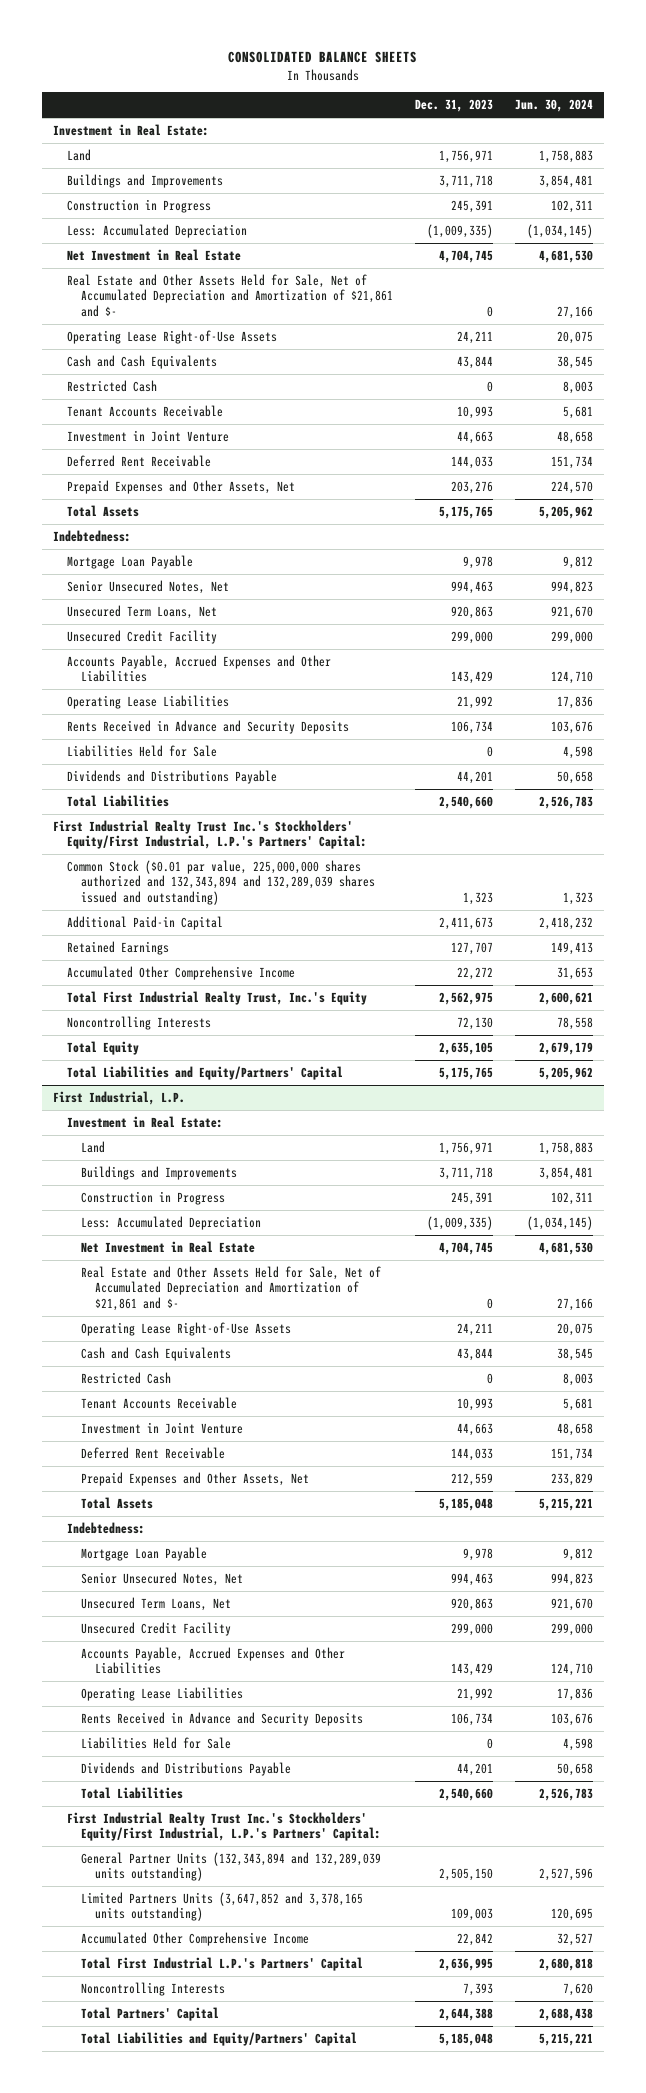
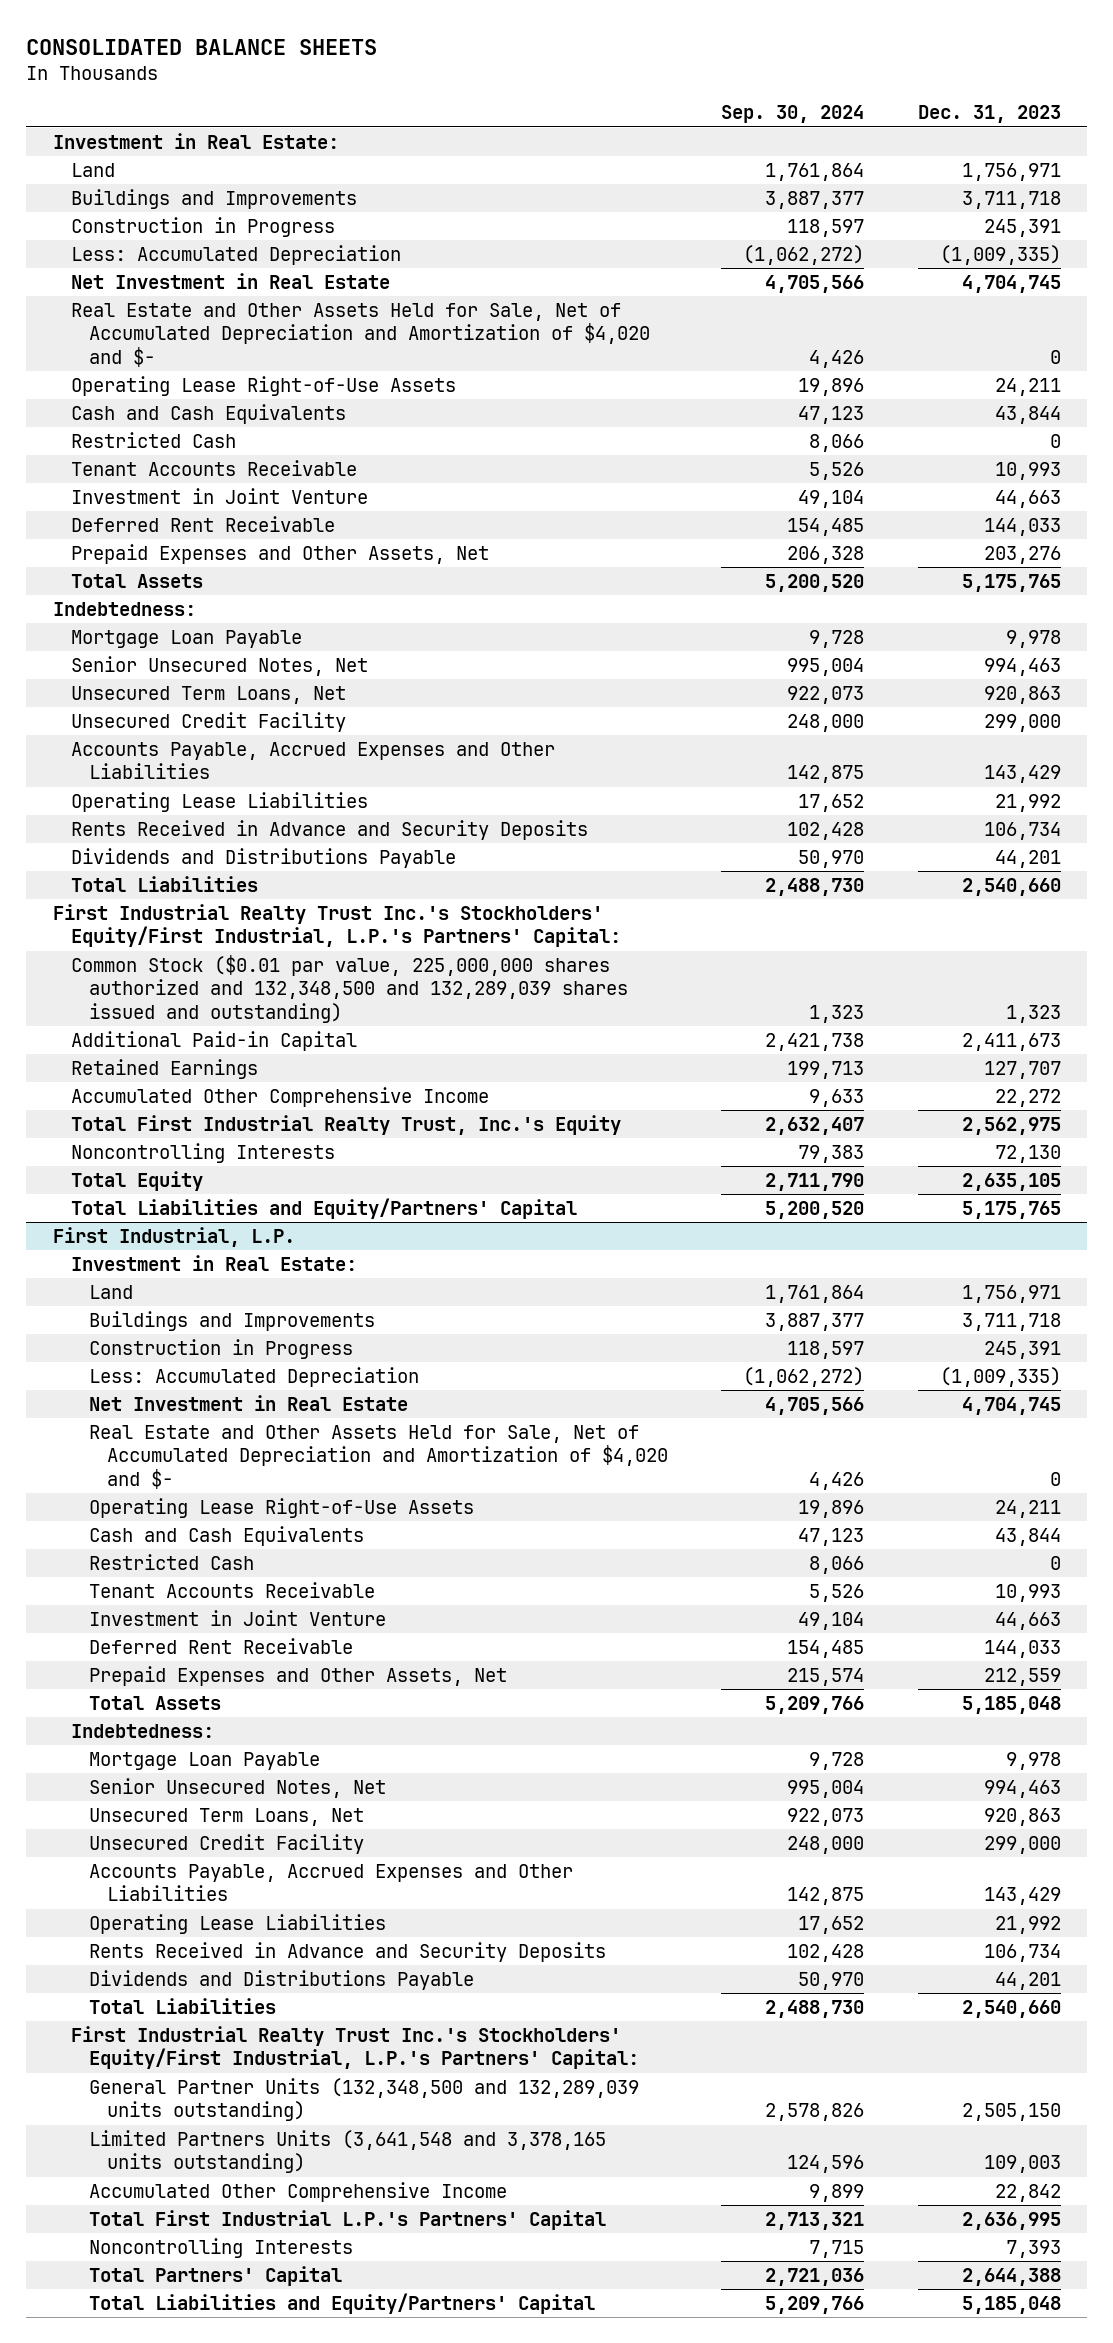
[515,99,594,113] Jun. 30, 2024 -> none
none -> [721,105,865,124] Sep. 30, 2024
[67,273,394,317] Real Estate and Other Assets Held for Sale, Net of Accumulated Depreciation and Amortization of $21,861 and $- -> [70,302,650,367] Real Estate and Other Assets Held for Sale, Net of Accumulated Depreciation and Amortization of $4,020 and $-
[67,744,218,757] Liabilities Held for Sale -> none
[67,859,376,905] Common Stock ($0.01 par value, 225,000,000 shares authorized and 132,343,894 and 132,289,039 shares issued and outstanding) -> [70,954,628,1023] Common Stock ($0.01 par value, 225,000,000 shares authorized and 132,348,500 and 132,289,039 shares issued and outstanding)
[81,1265,382,1311] Real Estate and Other Assets Held for Sale, Net of Accumulated Depreciation and Amortization of $21,861 and $- -> [88,1424,669,1489] Real Estate and Other Assets Held for Sale, Net of Accumulated Depreciation and Amortization of $4,020 and $-
[81,1736,232,1749] Liabilities Held for Sale -> none
[81,1851,382,1882] General Partner Units (132,343,894 and 132,289,039 units outstanding) -> [88,2077,639,2122] General Partner Units (132,348,500 and 132,289,039 units outstanding)
[81,1891,364,1922] Limited Partners Units (3,647,852 and 3,378,165 units outstanding) -> [88,2129,606,2174] Limited Partners Units (3,641,548 and 3,378,165 units outstanding)

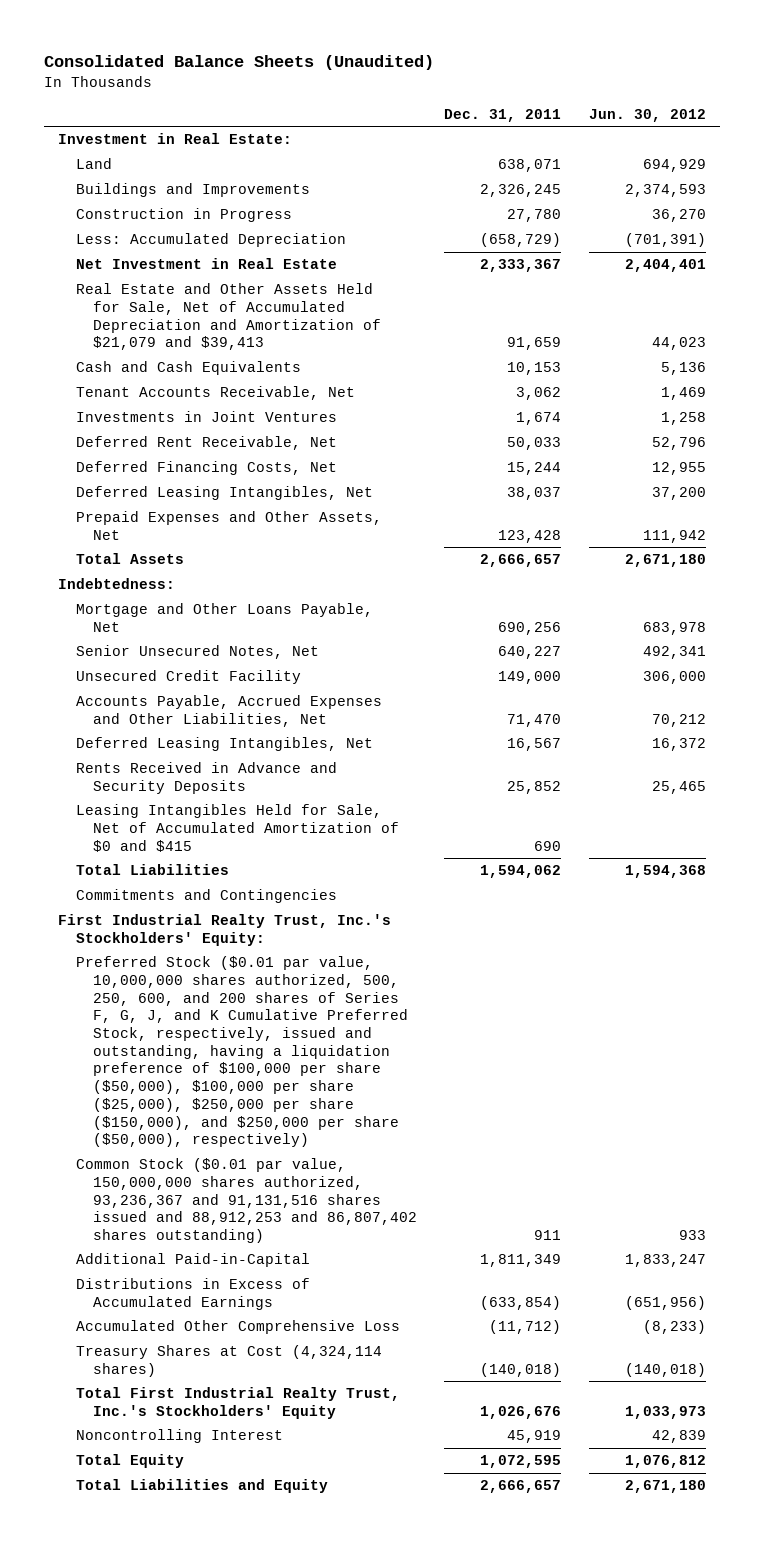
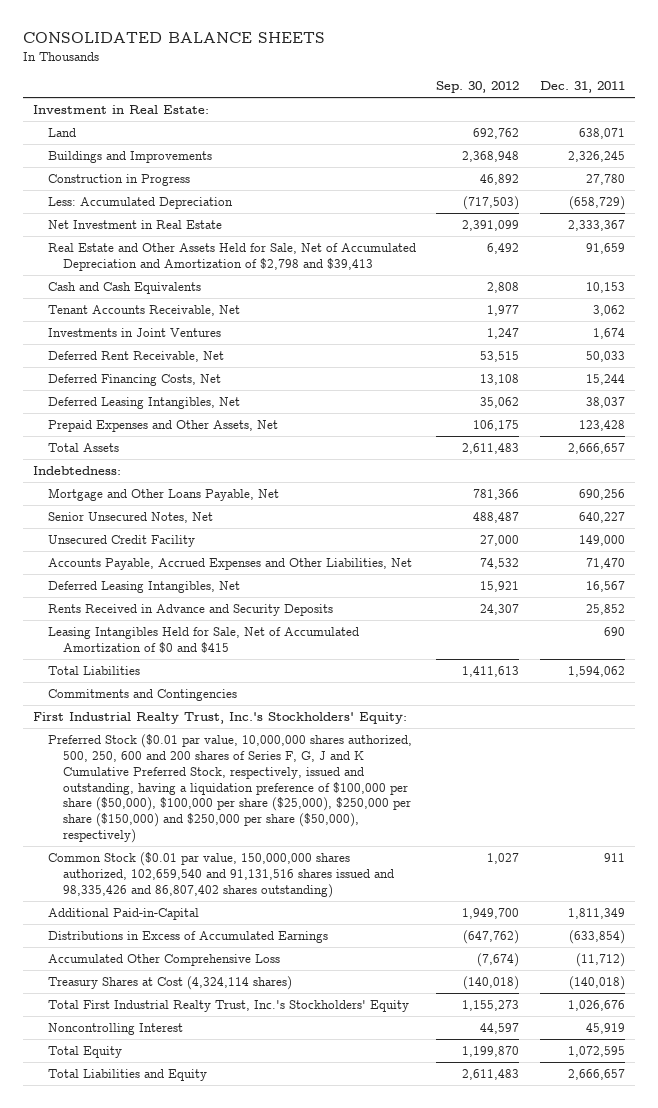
[44,55,435,71] Consolidated Balance Sheets (Unaudited) -> [22,31,325,43] CONSOLIDATED BALANCE SHEETS
[588,108,706,122] Jun. 30, 2012 -> none
none -> [436,80,520,93] Sep. 30, 2012
[75,283,381,351] Real Estate and Other Assets Held for Sale, Net of Accumulated Depreciation and Amortization of $21,079 and $39,413 -> [47,243,416,271] Real Estate and Other Assets Held for Sale, Net of Accumulated Depreciation and Amortization of $2,798 and $39,413
[75,956,408,1148] Preferred Stock ($0.01 par value, 10,000,000 shares authorized, 500, 250, 600, and 200 shares of Series F, G, J, and K Cumulative Preferred Stock, respectively, issued and outstanding, having a liquidation preference of $100,000 per share ($50,000), $100,000 per share ($25,000), $250,000 per share ($150,000), and $250,000 per share ($50,000), respectively) -> [47,734,412,844] Preferred Stock ($0.01 par value, 10,000,000 shares authorized, 500, 250, 600 and 200 shares of Series F, G, J and K Cumulative Preferred Stock, respectively, issued and outstanding, having a liquidation preference of $100,000 per share ($50,000), $100,000 per share ($25,000), $250,000 per share ($150,000) and $250,000 per share ($50,000), respectively)
[75,1158,417,1244] Common Stock ($0.01 par value, 150,000,000 shares authorized, 93,236,367 and 91,131,516 shares issued and 88,912,253 and 86,807,402 shares outstanding) -> [47,852,395,898] Common Stock ($0.01 par value, 150,000,000 shares authorized, 102,659,540 and 91,131,516 shares issued and 98,335,426 and 86,807,402 shares outstanding)

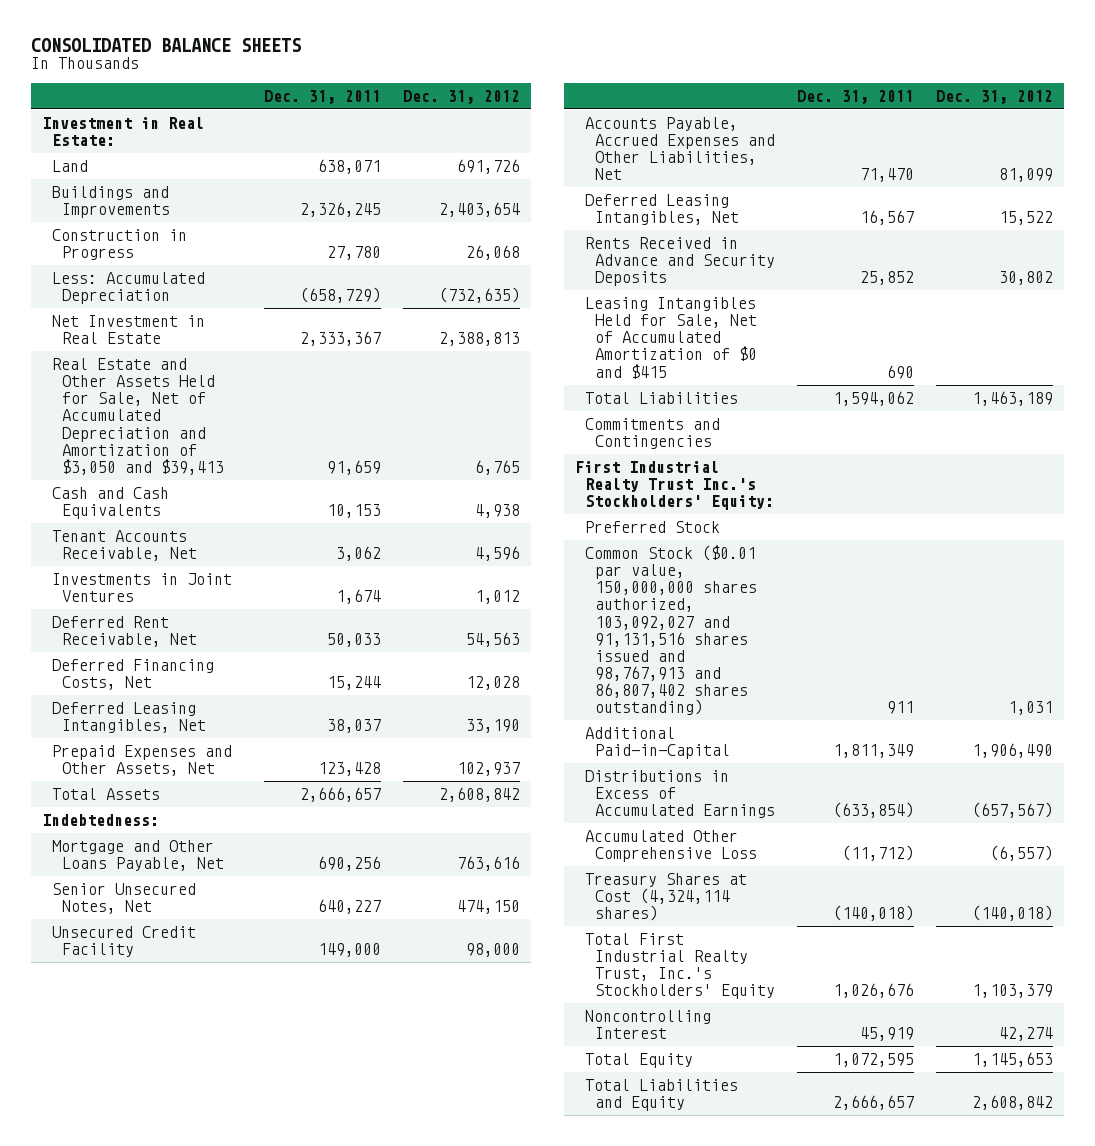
[436,80,520,93] Sep. 30, 2012 -> none
none -> [403,89,521,104] Dec. 31, 2012
[47,243,416,271] Real Estate and Other Assets Held for Sale, Net of Accumulated Depreciation and Amortization of $2,798 and $39,413 -> [52,358,225,475] Real Estate and Other Assets Held for Sale, Net of Accumulated Depreciation and Amortization of $3,050 and $39,413
[32,712,407,725] First Industrial Realty Trust, Inc.'s Stockholders' Equity: -> [575,461,775,511] First Industrial Realty Trust Inc.'s Stockholders' Equity:
[47,734,412,844] Preferred Stock ($0.01 par value, 10,000,000 shares authorized, 500, 250, 600 and 200 shares of Series F, G, J and K Cumulative Preferred Stock, respectively, issued and outstanding, having a liquidation preference of $100,000 per share ($50,000), $100,000 per share ($25,000), $250,000 per share ($150,000) and $250,000 per share ($50,000), respectively) -> [585,521,721,534] Preferred Stock
[47,852,395,898] Common Stock ($0.01 par value, 150,000,000 shares authorized, 102,659,540 and 91,131,516 shares issued and 98,335,426 and 86,807,402 shares outstanding) -> [585,545,758,716] Common Stock ($0.01 par value, 150,000,000 shares authorized, 103,092,027 and 91,131,516 shares issued and 98,767,913 and 86,807,402 shares outstanding)

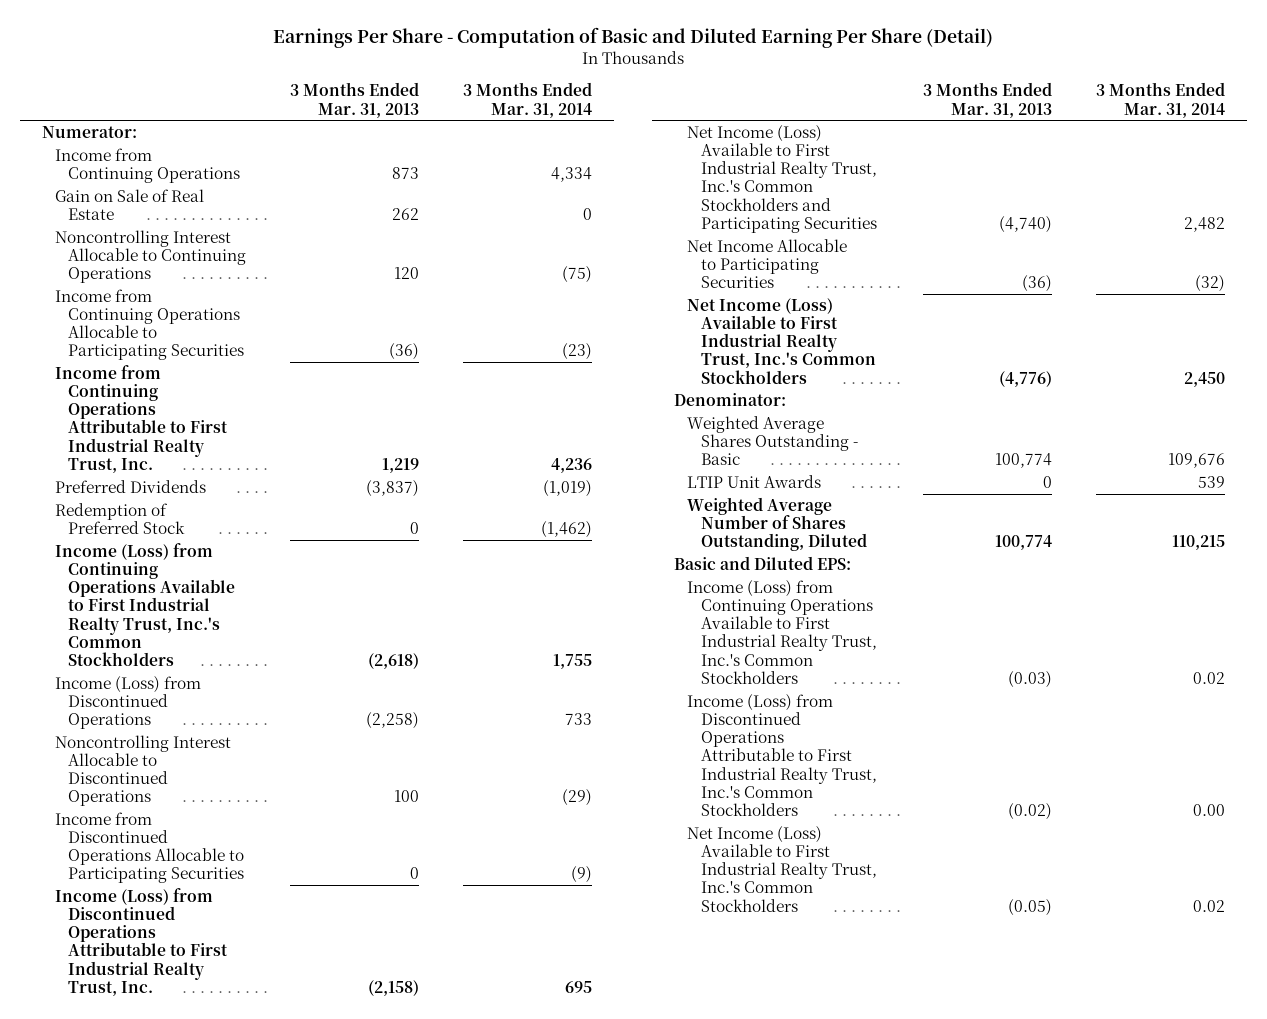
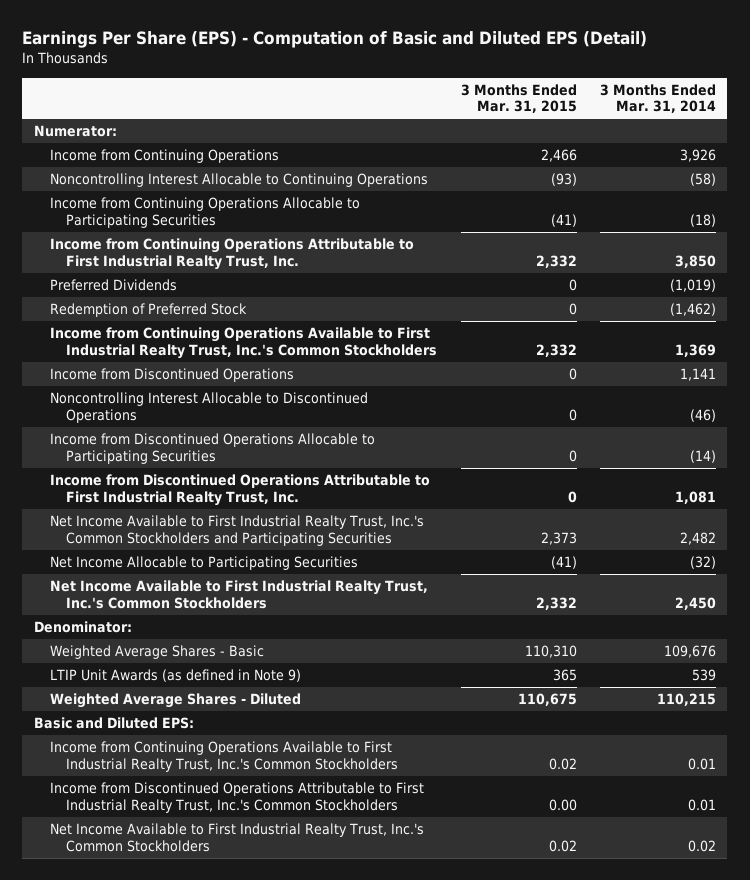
[273,27,994,49] Earnings Per Share - Computation of Basic and Diluted Earning Per Share (Detail) -> [22,31,648,49] Earnings Per Share (EPS) - Computation of Basic and Diluted EPS (Detail)
[289,82,419,118] 3 Months Ended Mar. 31, 2013 -> none
none -> [460,83,577,114] 3 Months Ended Mar. 31, 2015
[54,188,204,221] Gain on Sale of Real Estate -> none
[551,167,593,183] 4,334 -> [679,149,716,163] 3,926
[562,266,593,284] (75) -> [689,173,716,187] (58)
[562,343,593,361] (23) -> [689,213,716,227] (18)
[551,457,593,473] 4,236 -> [674,254,716,268] 3,850
[54,542,235,666] Income (Loss) from Continuing Operations Available to First Industrial Realty Trust, Inc.'s Common Stockholders -> [50,327,438,359] Income from Continuing Operations Available to First Industrial Realty Trust, Inc.'s Common Stockholders
[553,653,593,669] 1,755 -> [674,343,716,357] 1,369
[54,675,201,730] Income (Loss) from Discontinued Operations -> [50,368,295,383] Income from Discontinued Operations
[565,713,593,726] 733 -> [679,368,716,382] 1,141
[562,789,593,807] (29) -> [689,408,716,422] (46)
[571,866,593,884] (9) -> [689,449,716,463] (14)
[54,887,228,996] Income (Loss) from Discontinued Operations Attributable to First Industrial Realty Trust, Inc. -> [50,474,431,506] Income from Discontinued Operations Attributable to First Industrial Realty Trust, Inc.
[565,980,593,993] 695 -> [674,490,716,504] 1,081
[687,124,877,233] Net Income (Loss) Available to First Industrial Realty Trust, Inc.'s Common Stockholders and Participating Securities -> [50,515,425,546] Net Income Available to First Industrial Realty Trust, Inc.'s Common Stockholders and Participating Securities
[687,297,876,384] Net Income (Loss) Available to First Industrial Realty Trust, Inc.'s Common Stockholders -> [50,580,429,609] Net Income Available to First Industrial Realty Trust, Inc.'s Common Stockholders
[687,415,858,466] Weighted Average Shares Outstanding - Basic -> [50,645,265,660] Weighted Average Shares - Basic
[687,474,822,488] LTIP Unit Awards -> [50,669,302,683] LTIP Unit Awards (as defined in Note 9)
[687,496,867,552] Weighted Average Number of Shares Outstanding, Diluted -> [50,693,302,709] Weighted Average Shares - Diluted
[687,579,877,684] Income (Loss) from Continuing Operations Available to First Industrial Realty Trust, Inc.'s Common Stockholders -> [50,741,399,772] Income from Continuing Operations Available to First Industrial Realty Trust, Inc.'s Common Stockholders
[1192,671,1225,684] 0.02 -> [687,757,716,770] 0.01
[687,693,877,816] Income (Loss) from Discontinued Operations Attributable to First Industrial Realty Trust, Inc.'s Common Stockholders -> [50,782,425,813] Income from Discontinued Operations Attributable to First Industrial Realty Trust, Inc.'s Common Stockholders
[1192,803,1225,816] 0.00 -> [687,798,716,811] 0.01
[687,825,877,912] Net Income (Loss) Available to First Industrial Realty Trust, Inc.'s Common Stockholders -> [50,823,425,852] Net Income Available to First Industrial Realty Trust, Inc.'s Common Stockholders

